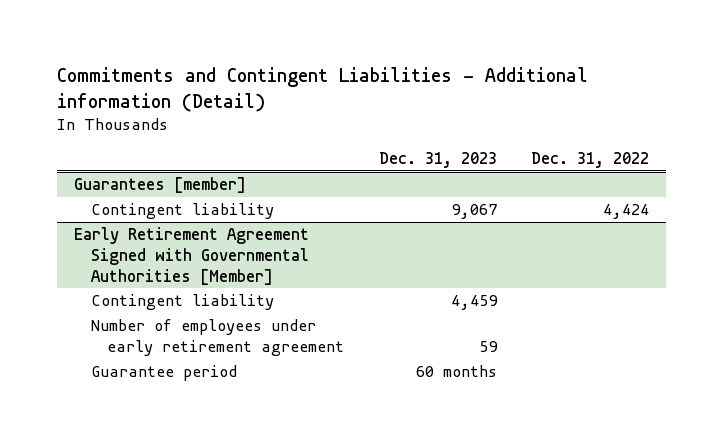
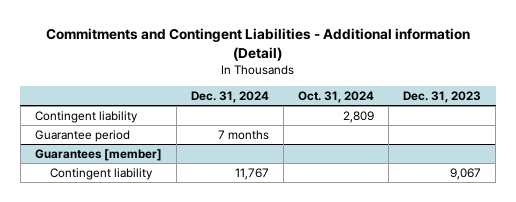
[531,152,650,169] Dec. 31, 2022 -> none
none -> [190,91,269,104] Dec. 31, 2024
none -> [298,91,375,104] Oct. 31, 2024
none -> [34,110,138,123] Contingent liability
none -> [34,129,130,142] Guarantee period
[73,227,309,285] Early Retirement Agreement Signed with Governmental Authorities [Member] -> none
[90,294,274,311] Contingent liability -> none
[90,319,345,356] Number of employees under early retirement agreement -> none
[90,365,237,382] Guarantee period -> none

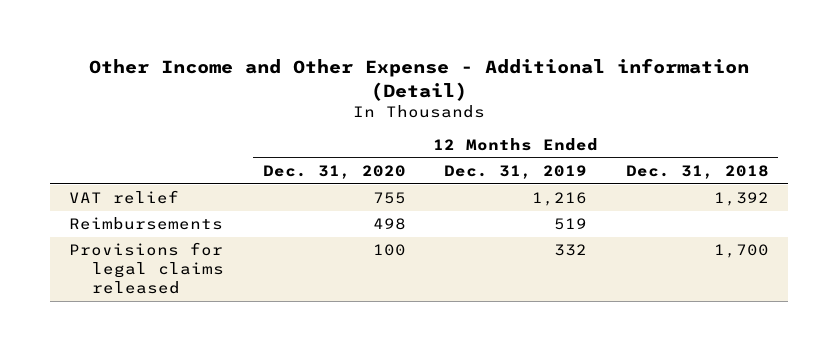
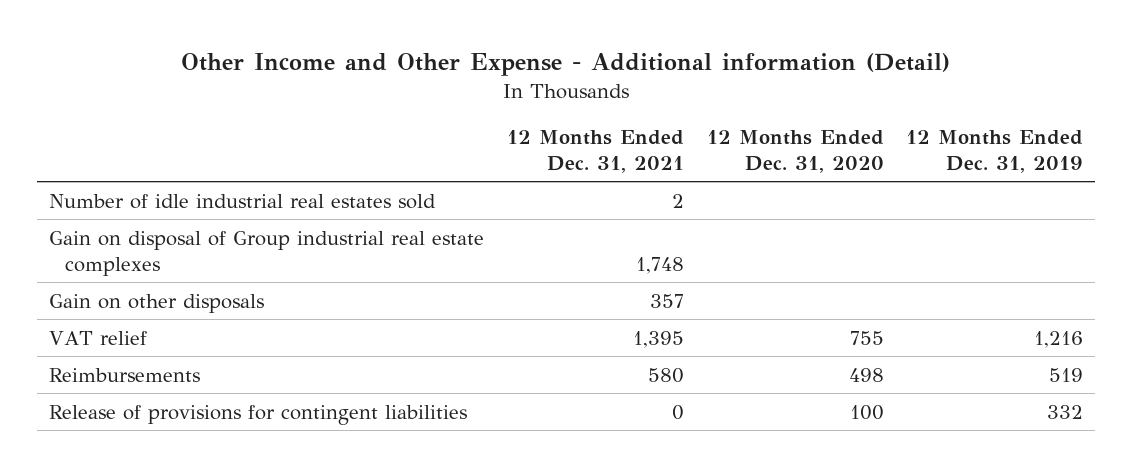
[625,165,769,180] Dec. 31, 2018 -> none
none -> [506,129,684,173] 12 Months Ended Dec. 31, 2021
none -> [48,193,436,209] Number of idle industrial real estates sold
none -> [48,230,484,276] Gain on disposal of Group industrial real estate complexes
none -> [48,293,264,313] Gain on other disposals
[69,242,225,295] Provisions for legal claims released -> [48,404,467,425] Release of provisions for contingent liabilities

